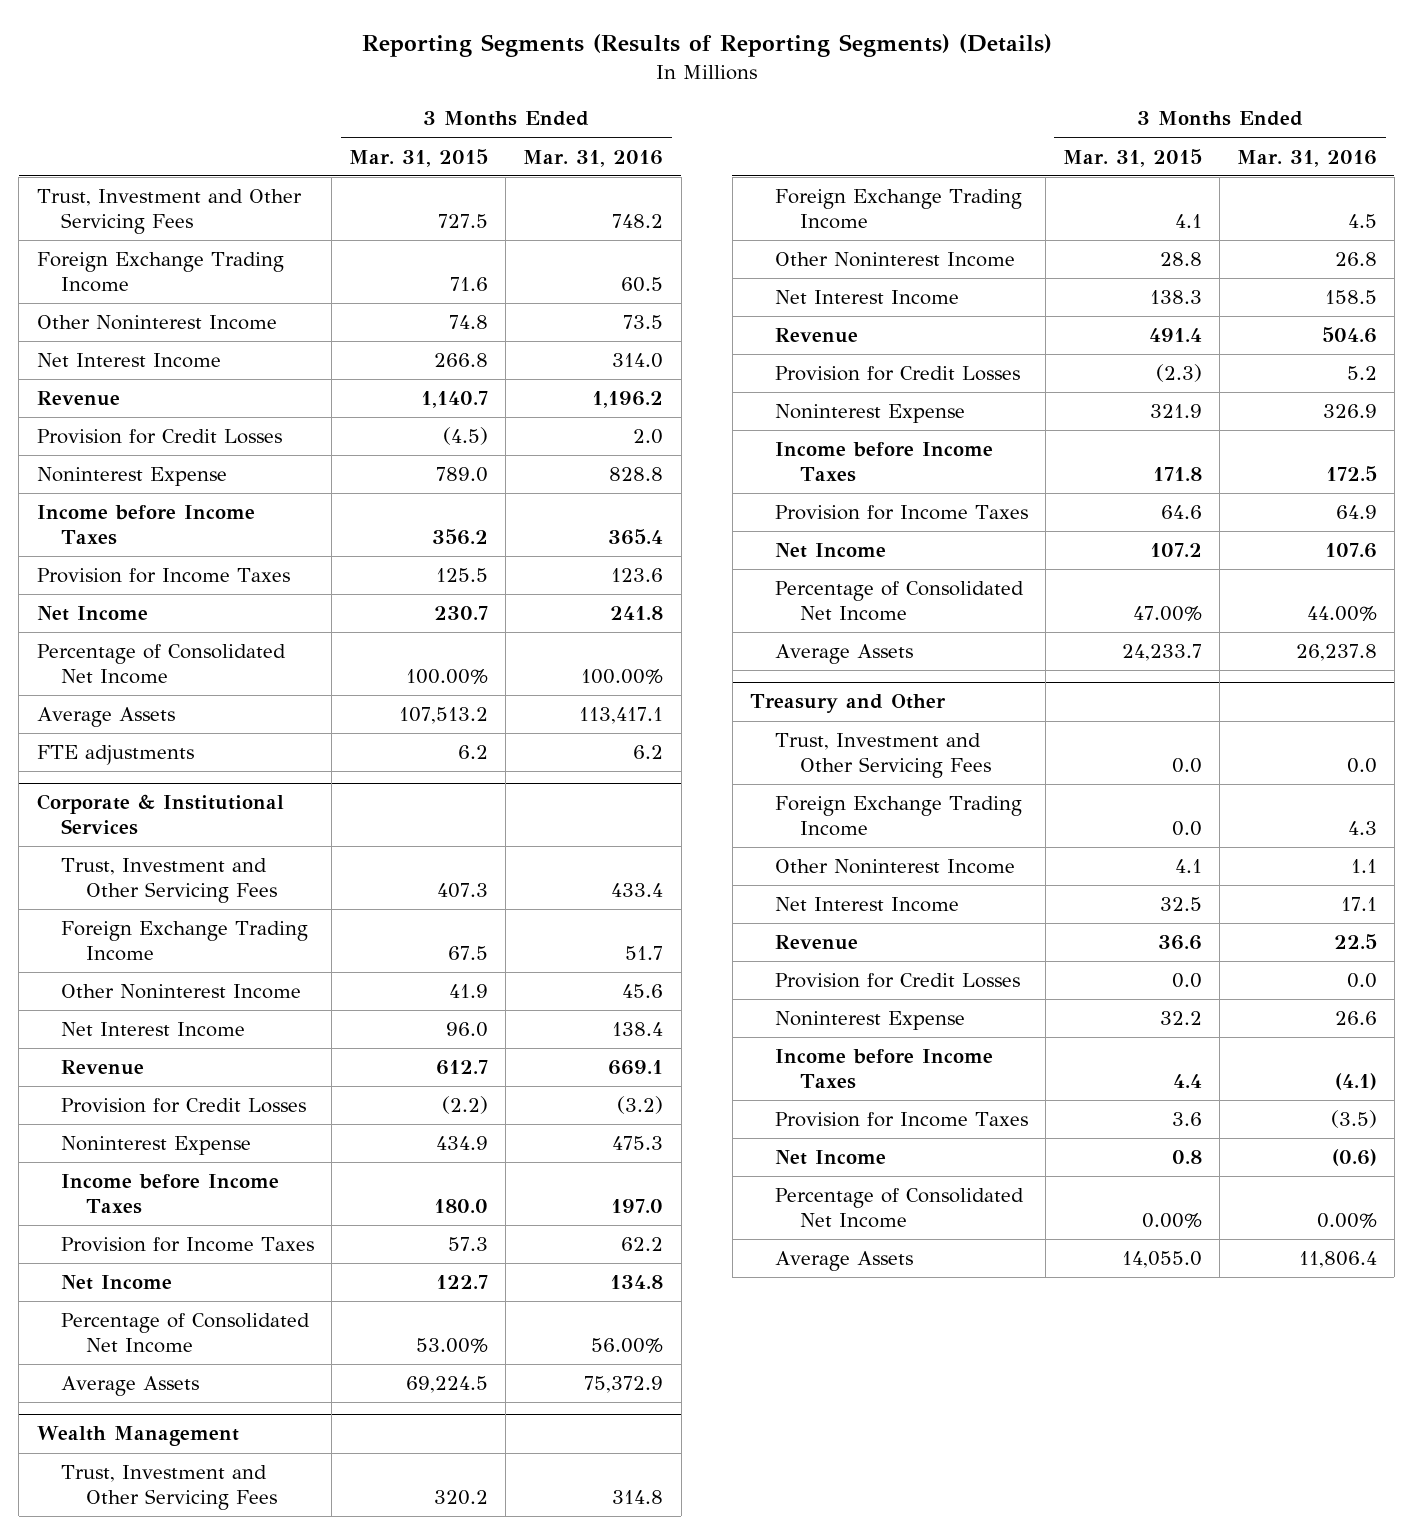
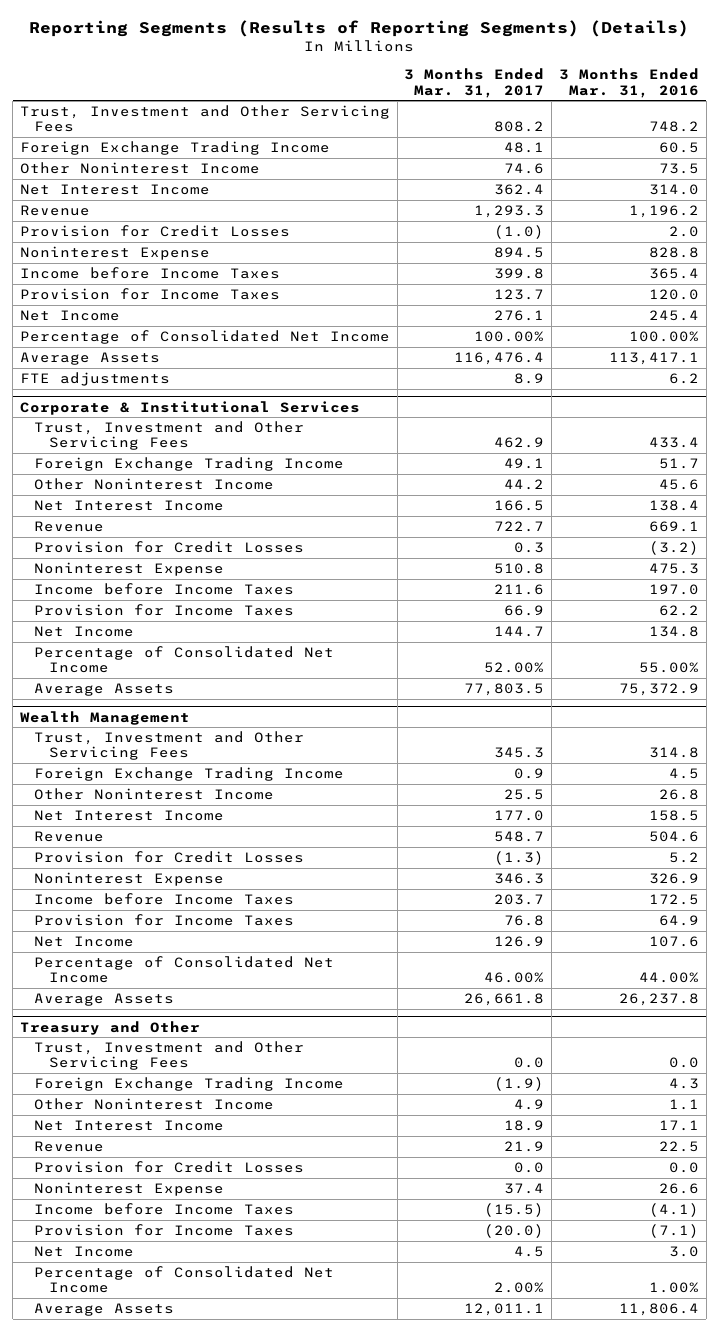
[349,148,489,167] Mar. 31, 2015 -> none
none -> [404,68,545,98] 3 Months Ended Mar. 31, 2017
[611,568,664,583] 123.6 -> [648,288,699,300] 120.0
[610,606,664,621] 241.8 -> [648,309,699,321] 245.4
[591,1337,664,1353] 56.00% -> [638,662,699,674] 55.00%
[1330,1110,1377,1129] (3.5) -> [648,1223,699,1238] (7.1)
[1331,1149,1377,1167] (0.6) -> [668,1245,699,1257] 3.0
[1316,1212,1377,1228] 0.00% -> [648,1282,699,1294] 1.00%

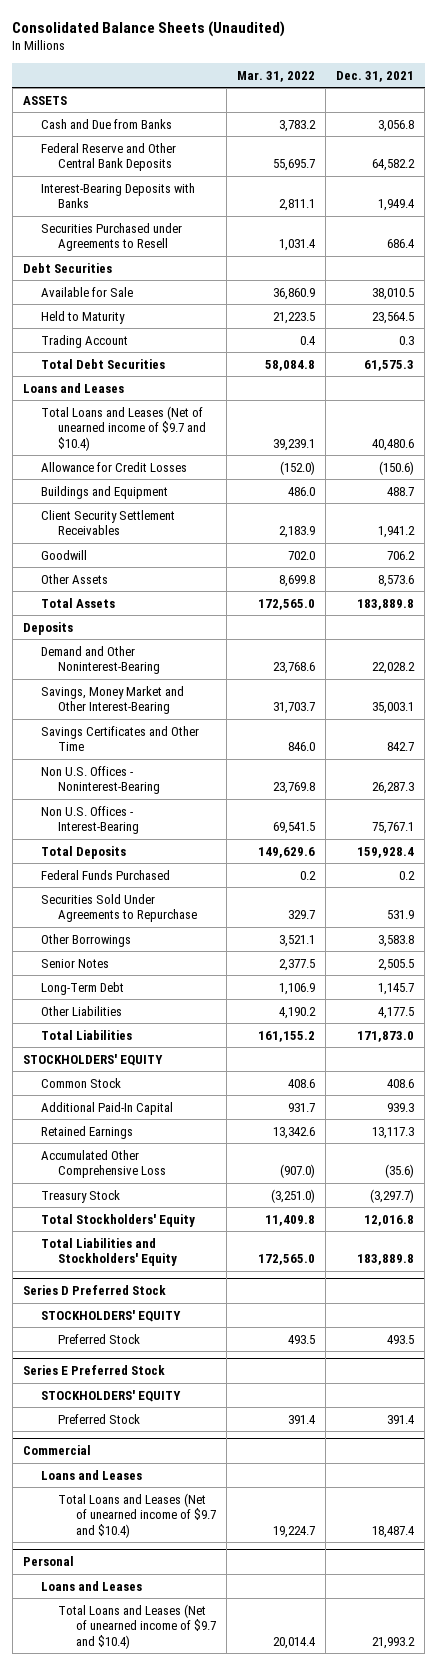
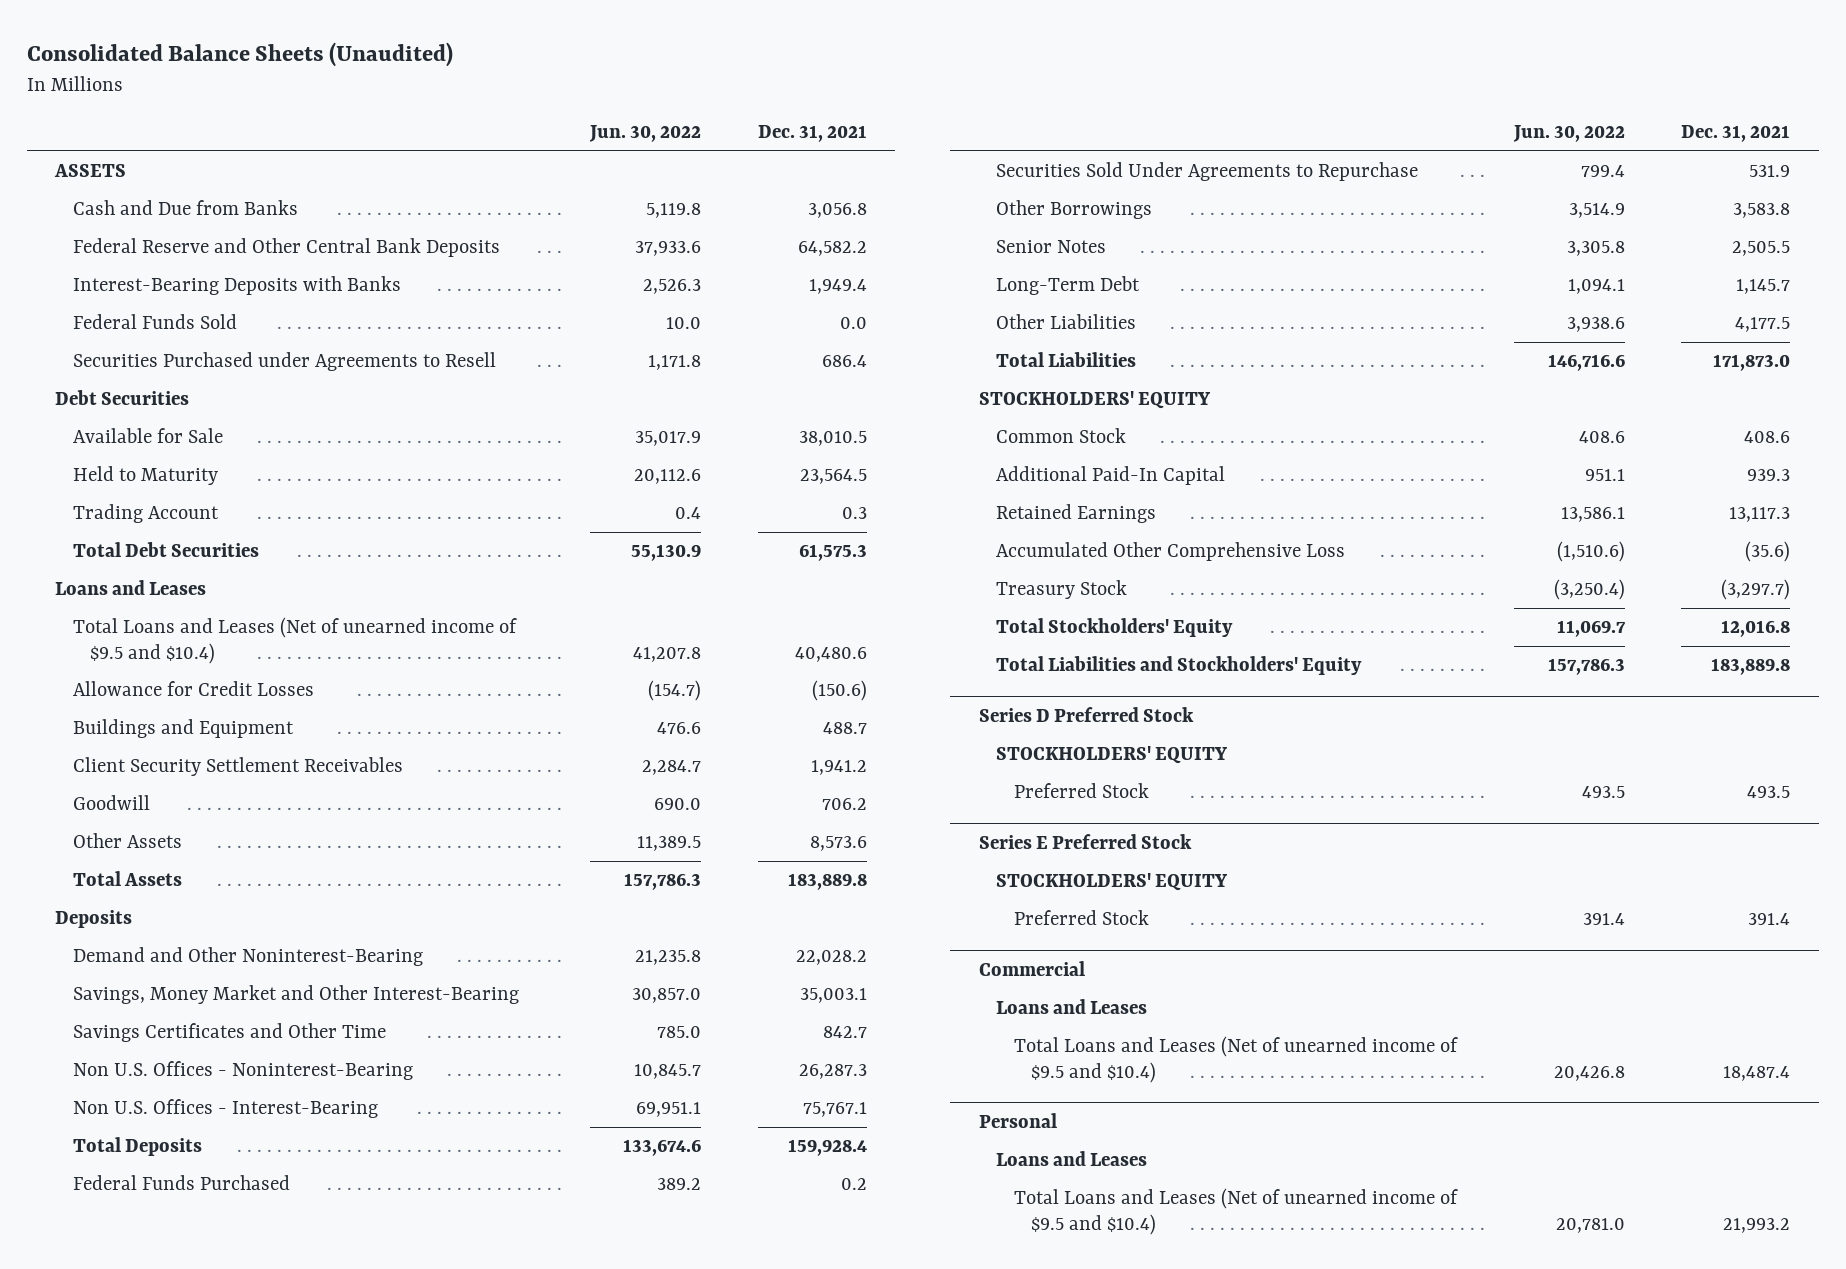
[236,71,315,83] Mar. 31, 2022 -> none
none -> [589,125,702,143] Jun. 30, 2022
none -> [72,314,237,330] Federal Funds Sold
[40,405,207,452] Total Loans and Leases (Net of unearned income of $9.7 and $10.4) -> [72,617,517,664] Total Loans and Leases (Net of unearned income of $9.5 and $10.4)
[58,1492,216,1539] Total Loans and Leases (Net of unearned income of $9.7 and $10.4) -> [1013,1036,1458,1083] Total Loans and Leases (Net of unearned income of $9.5 and $10.4)
[58,1603,216,1650] Total Loans and Leases (Net of unearned income of $9.7 and $10.4) -> [1013,1188,1458,1235] Total Loans and Leases (Net of unearned income of $9.5 and $10.4)

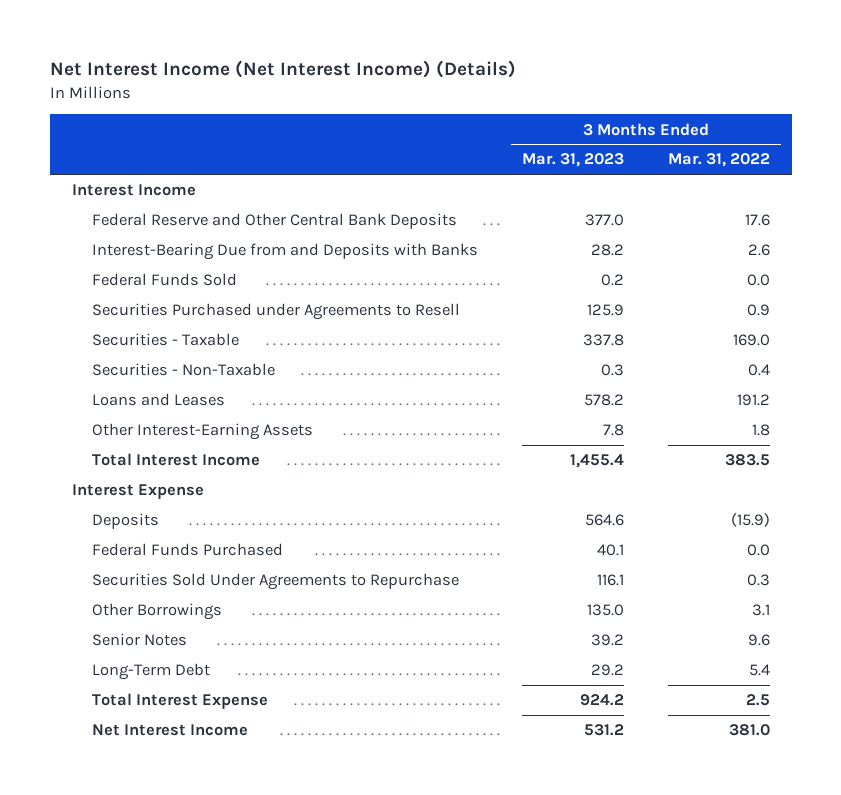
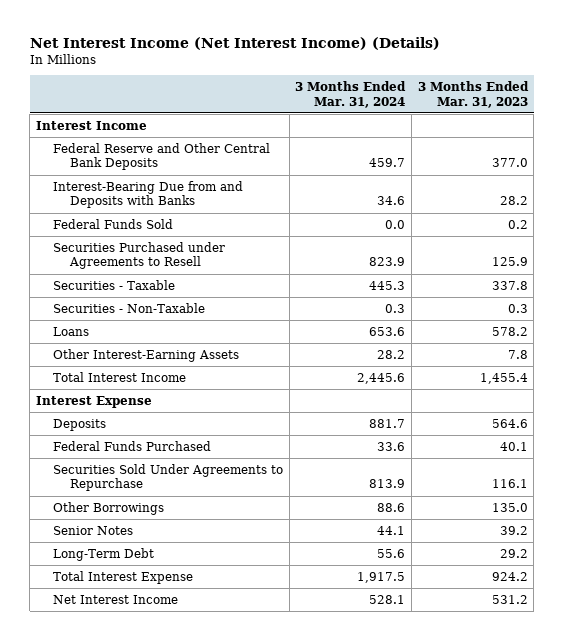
[667,153,770,168] Mar. 31, 2022 -> none
none -> [295,81,407,108] 3 Months Ended Mar. 31, 2024
[91,393,225,407] Loans and Leases -> [52,326,89,336] Loans

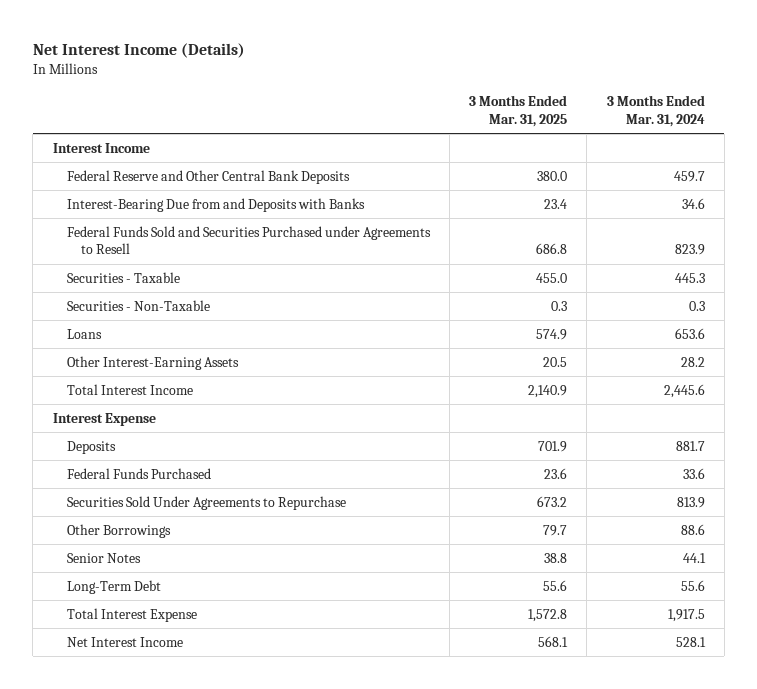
[29,36,440,50] Net Interest Income (Net Interest Income) (Details) -> [32,42,245,58] Net Interest Income (Details)
[417,81,529,108] 3 Months Ended Mar. 31, 2023 -> none
none -> [469,95,568,127] 3 Months Ended Mar. 31, 2025
[52,218,173,229] Federal Funds Sold -> none
[52,241,225,270] Securities Purchased under Agreements to Resell -> [66,225,431,255] Federal Funds Sold and Securities Purchased under Agreements to Resell

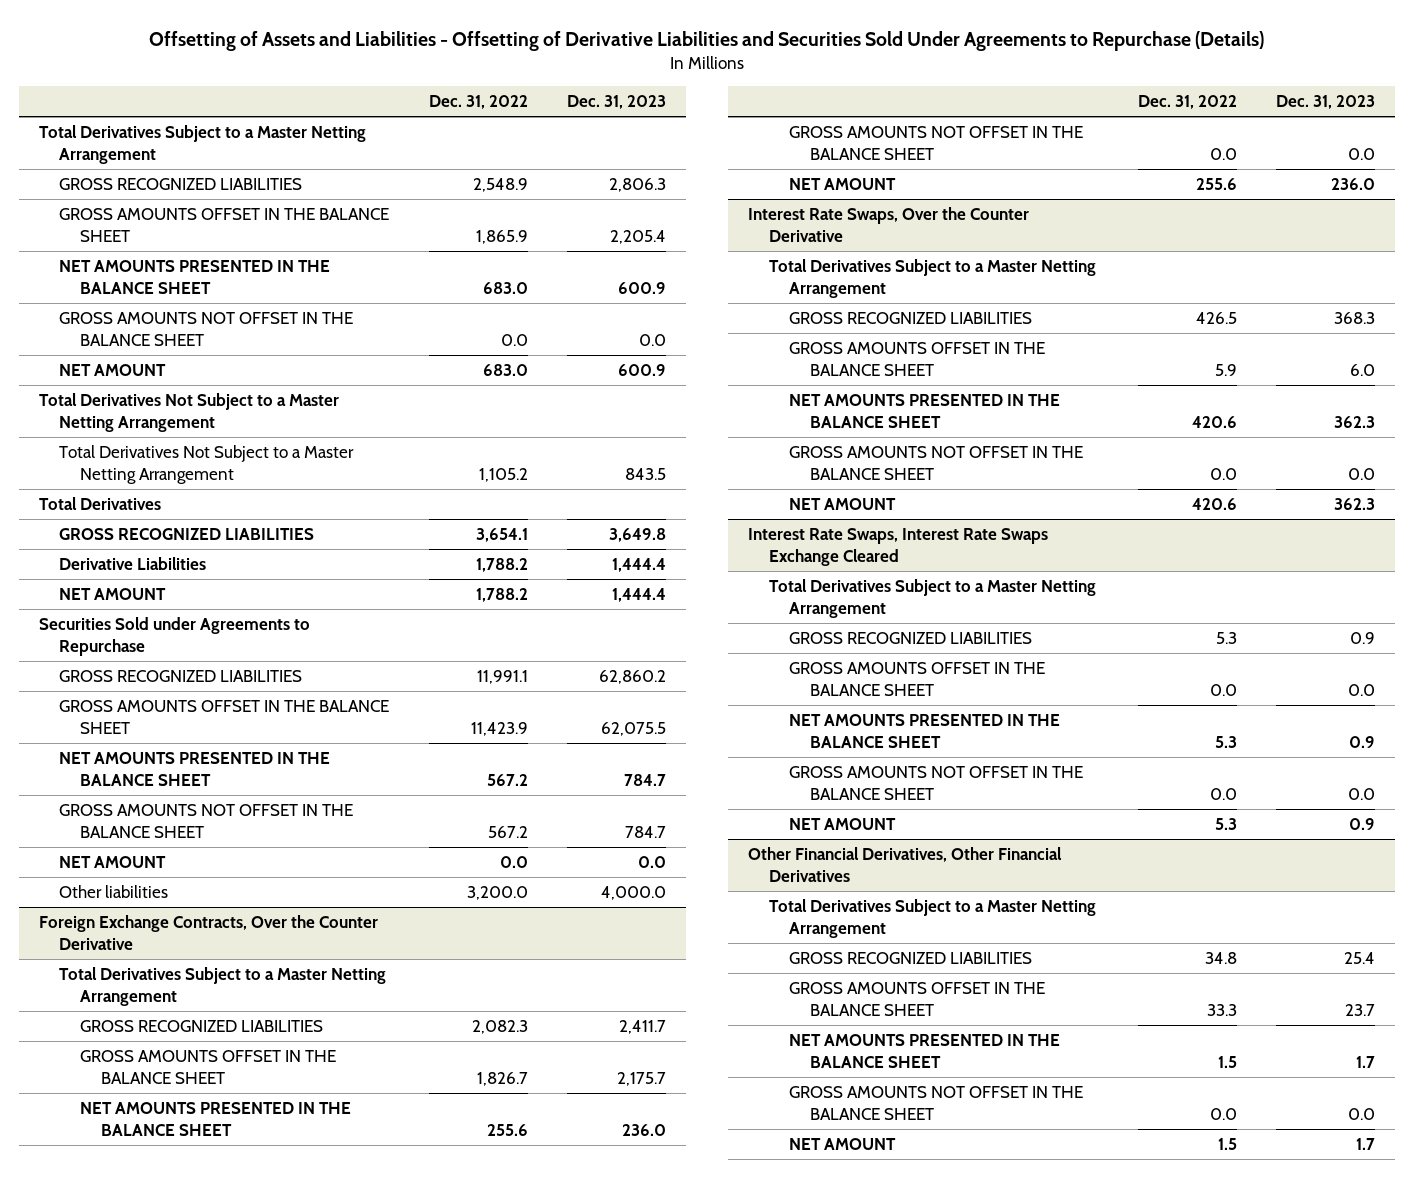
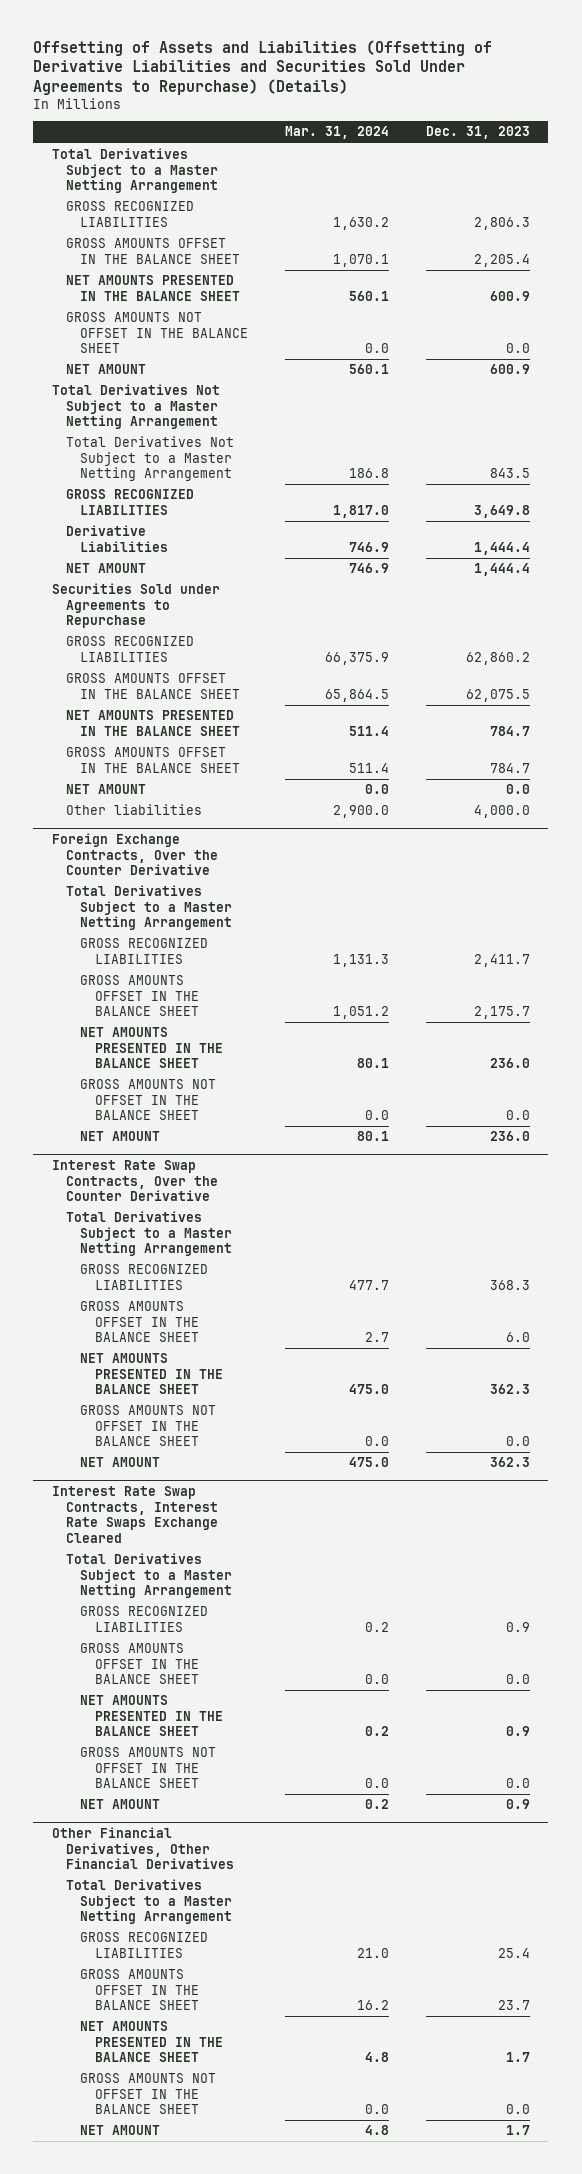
[148,30,1264,51] Offsetting of Assets and Liabilities - Offsetting of Derivative Liabilities and Securities Sold Under Agreements to Repurchase (Details) -> [33,39,493,95] Offsetting of Assets and Liabilities (Offsetting of Derivative Liabilities and Securities Sold Under Agreements to Repurchase) (Details)
[428,94,528,109] Dec. 31, 2022 -> none
none -> [285,126,390,140] Mar. 31, 2024
[38,497,161,511] Total Derivatives -> none
[59,804,354,839] GROSS AMOUNTS NOT OFFSET IN THE BALANCE SHEET -> [66,747,241,773] GROSS AMOUNTS OFFSET IN THE BALANCE SHEET
[747,207,1029,243] Interest Rate Swaps, Over the Counter Derivative -> [51,1160,219,1202] Interest Rate Swap Contracts, Over the Counter Derivative
[747,528,1048,567] Interest Rate Swaps, Interest Rate Swaps Exchange Cleared -> [51,1486,219,1543] Interest Rate Swap Contracts, Interest Rate Swaps Exchange Cleared

